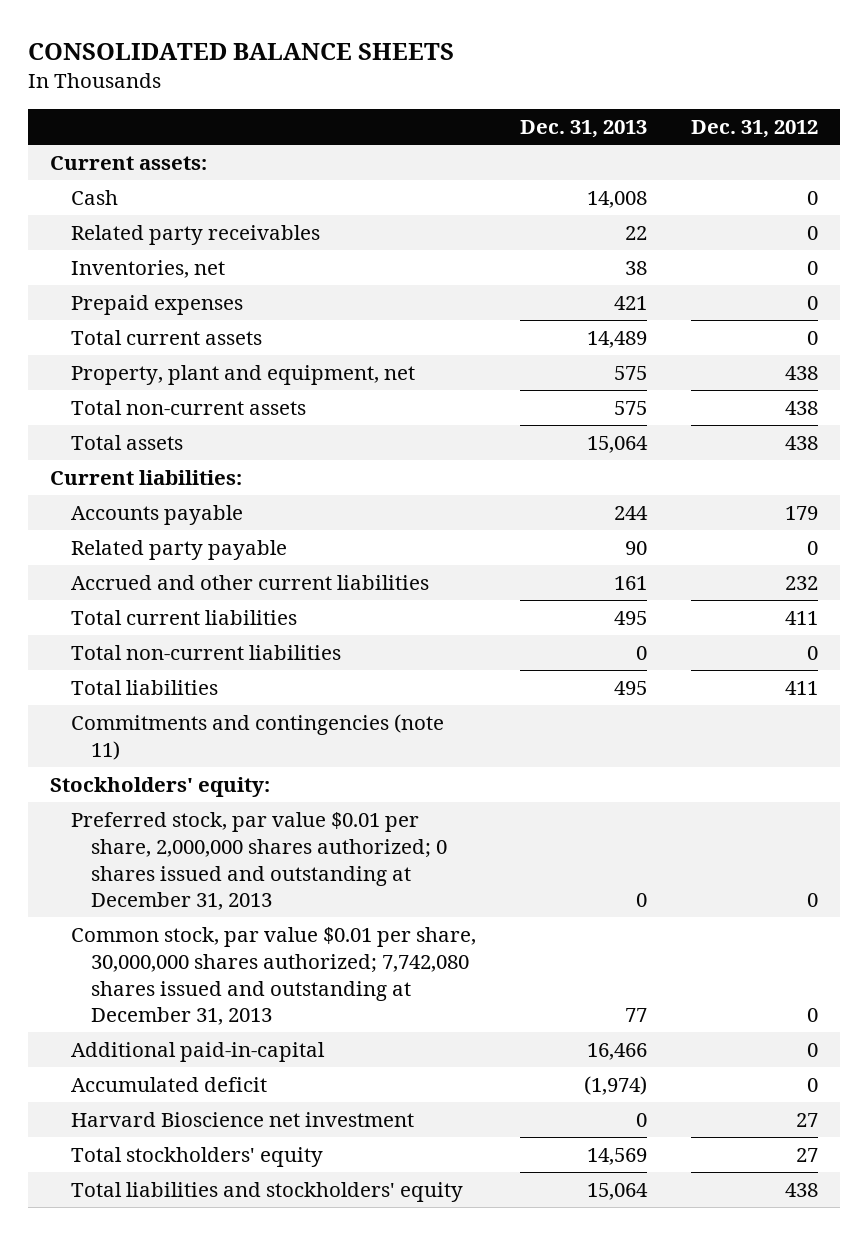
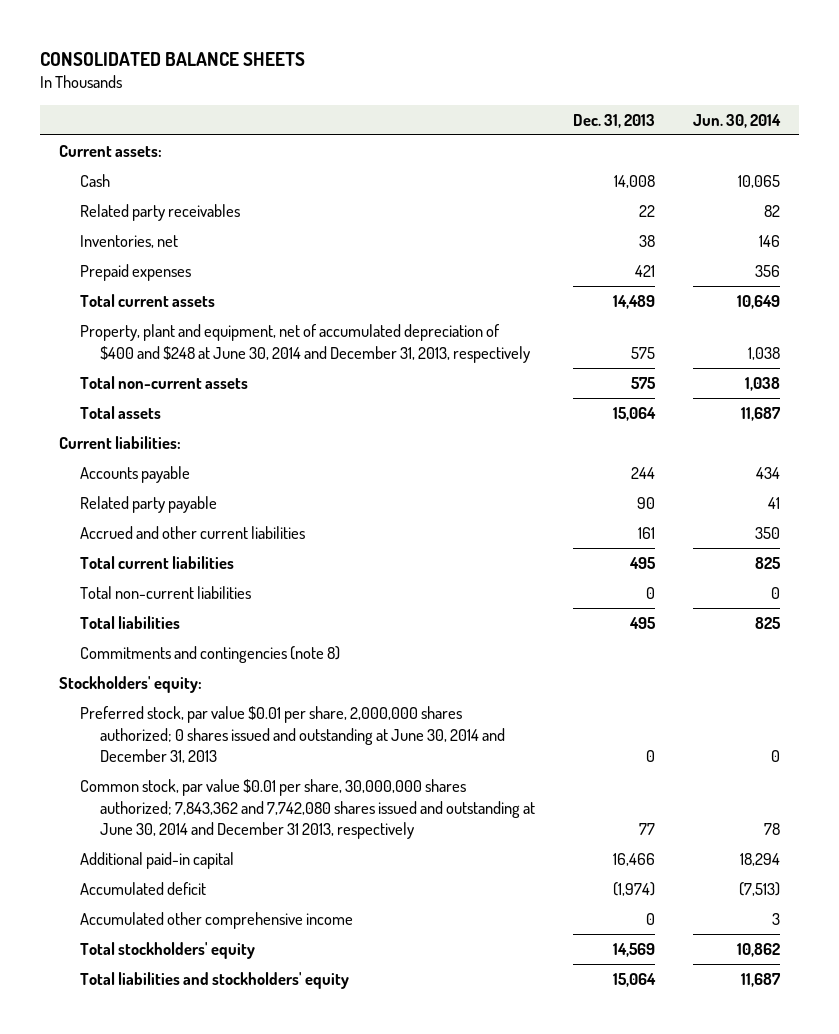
[690,120,818,139] Dec. 31, 2012 -> none
none -> [692,113,781,128] Jun. 30, 2014
[70,365,415,386] Property, plant and equipment, net -> [79,324,531,363] Property, plant and equipment, net of accumulated depreciation of $400 and $248 at June 30, 2014 and December 31, 2013, respectively
[70,714,444,760] Commitments and contingencies (note 11) -> [79,646,340,664] Commitments and contingencies (note 8)
[70,812,447,911] Preferred stock, par value $0.01 per share, 2,000,000 shares authorized; 0 shares issued and outstanding at December 31, 2013 -> [79,706,506,764] Preferred stock, par value $0.01 per share, 2,000,000 shares authorized; 0 shares issued and outstanding at June 30, 2014 and December 31, 2013
[70,927,476,1026] Common stock, par value $0.01 per share, 30,000,000 shares authorized; 7,742,080 shares issued and outstanding at December 31, 2013 -> [79,779,536,840] Common stock, par value $0.01 per share, 30,000,000 shares authorized; 7,843,362 and 7,742,080 shares issued and outstanding at June 30, 2014 and December 31 2013, respectively
[70,1042,325,1063] Additional paid-in-capital -> [79,852,234,870] Additional paid-in capital
[70,1112,414,1128] Harvard Bioscience net investment -> none
none -> [79,912,353,930] Accumulated other comprehensive income

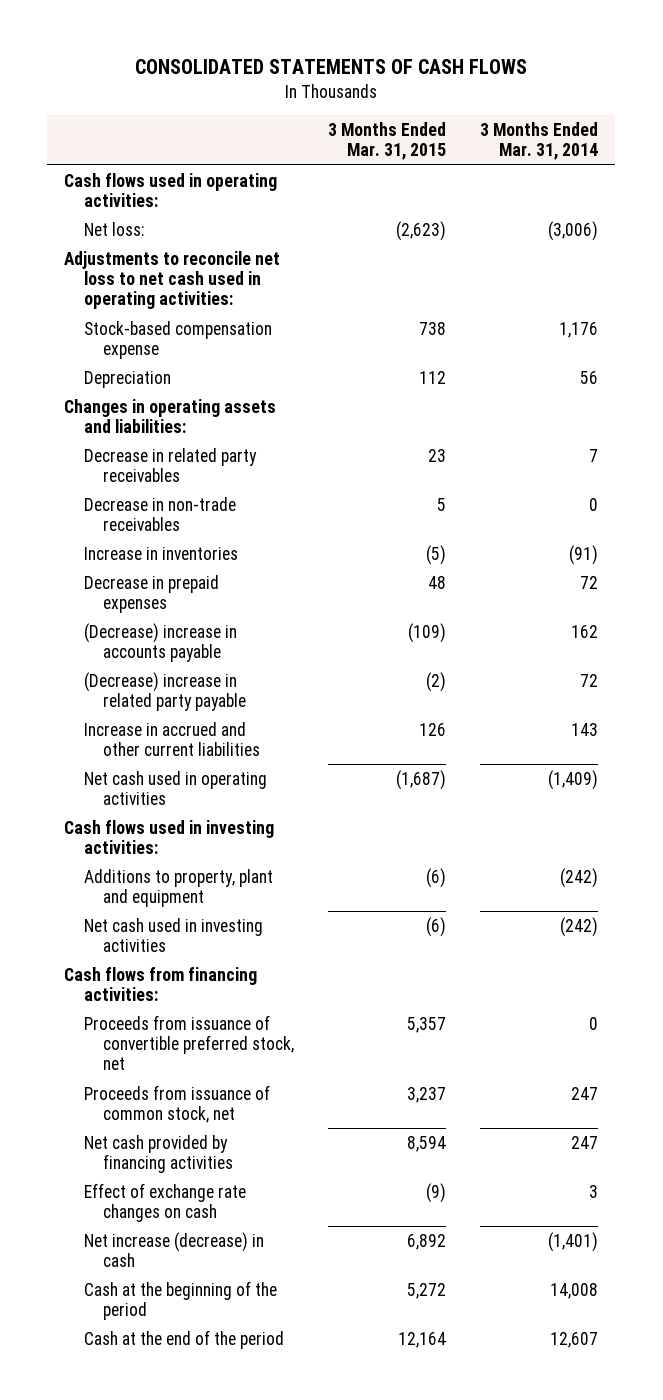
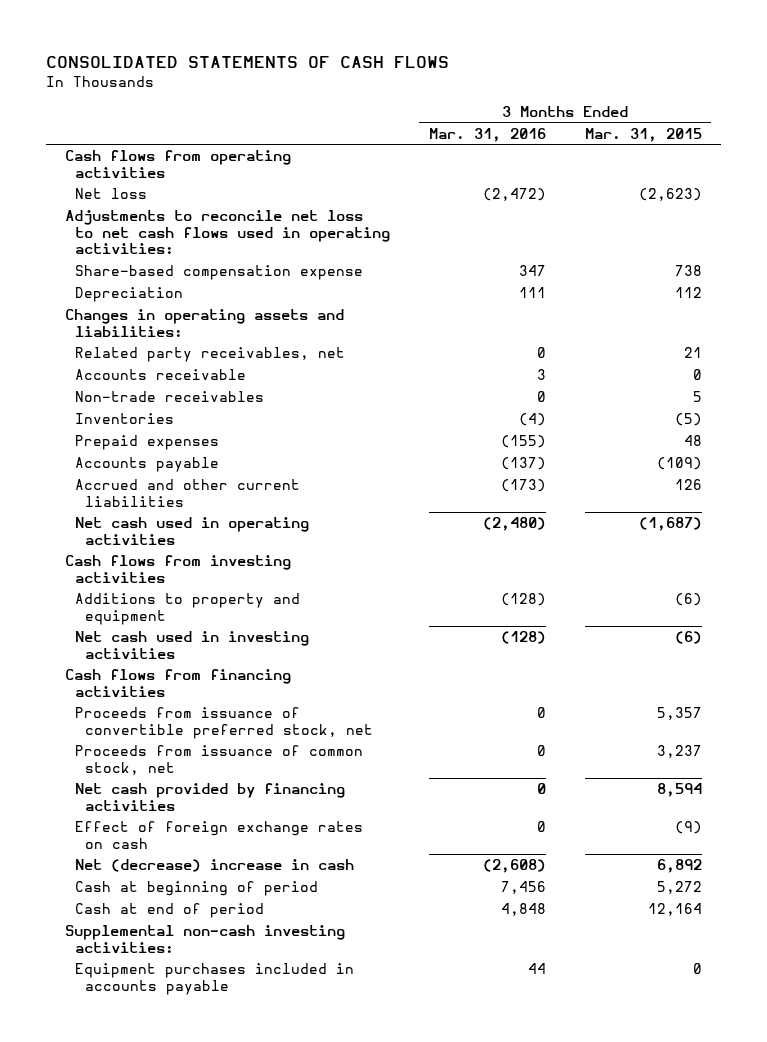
[480,121,599,161] 3 Months Ended Mar. 31, 2014 -> none
none -> [428,127,546,142] Mar. 31, 2016
[64,172,278,207] Cash flows used in operating activities: -> [65,150,292,178] Cash flows from operating activities
[83,221,144,236] Net loss: -> [75,188,148,200] Net loss
[64,250,281,310] Adjustments to reconcile net loss to net cash used in operating activities: -> [65,210,391,255] Adjustments to reconcile net loss to net cash flows used in operating activities:
[83,320,272,359] Stock-based compensation expense -> [75,265,364,281] Share-based compensation expense
[83,671,247,711] (Decrease) increase in related party payable -> none
[83,447,257,482] Decrease in related party receivables -> [75,347,346,363] Related party receivables, net
[428,448,447,462] 23 -> [683,347,702,359] 21
none -> [75,369,247,381] Accounts receivable
[83,496,236,531] Decrease in non-trade receivables -> [75,391,265,403] Non-trade receivables
[83,546,238,560] Increase in inventories -> [75,413,175,425] Inventories
[83,574,219,613] Decrease in prepaid expenses -> [75,435,220,451] Prepaid expenses
[83,622,237,662] (Decrease) increase in accounts payable -> [75,457,220,473] Accounts payable
[83,721,261,756] Increase in accrued and other current liabilities -> [75,479,301,507] Accrued and other current liabilities
[64,819,275,854] Cash flows used in investing activities: -> [65,555,292,583] Cash flows from investing activities
[83,868,273,907] Additions to property, plant and equipment -> [75,593,301,625] Additions to property and equipment
[64,966,258,1001] Cash flows from financing activities: -> [65,669,292,697] Cash flows from financing activities
[83,1182,246,1222] Effect of exchange rate changes on cash -> [75,821,364,849] Effect of foreign exchange rates on cash
[83,1231,264,1267] Net increase (decrease) in cash -> [75,859,355,873] Net (decrease) increase in cash
[83,1280,277,1320] Cash at the beginning of the period -> [75,881,319,897] Cash at beginning of period
[83,1329,284,1349] Cash at the end of the period -> [75,903,265,919] Cash at end of period
none -> [65,925,346,953] Supplemental non-cash investing activities:
none -> [75,963,355,995] Equipment purchases included in accounts payable

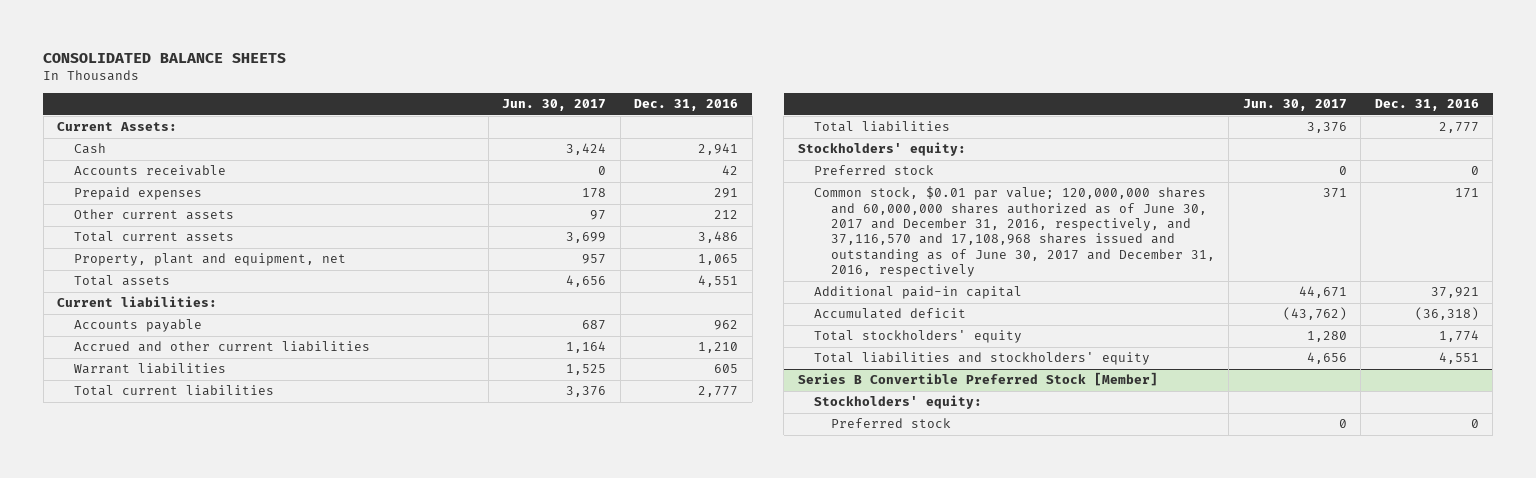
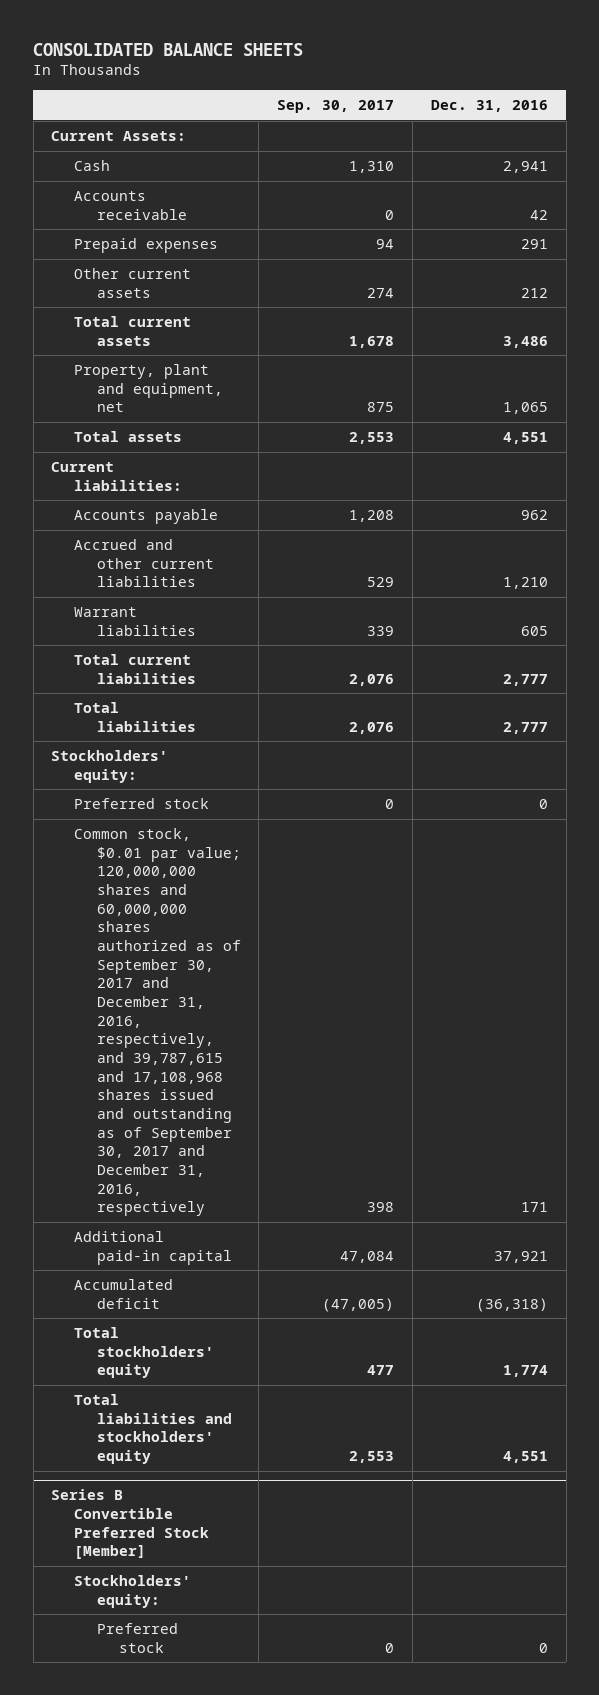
[502,99,607,112] Jun. 30, 2017 -> none
none -> [277,100,395,114] Sep. 30, 2017
[814,186,1215,277] Common stock, $0.01 par value; 120,000,000 shares and 60,000,000 shares authorized as of June 30, 2017 and December 31, 2016, respectively, and 37,116,570 and 17,108,968 shares issued and outstanding as of June 30, 2017 and December 31, 2016, respectively -> [73,828,241,1217] Common stock, $0.01 par value; 120,000,000 shares and 60,000,000 shares authorized as of September 30, 2017 and December 31, 2016, respectively, and 39,787,615 and 17,108,968 shares issued and outstanding as of September 30, 2017 and December 31, 2016, respectively

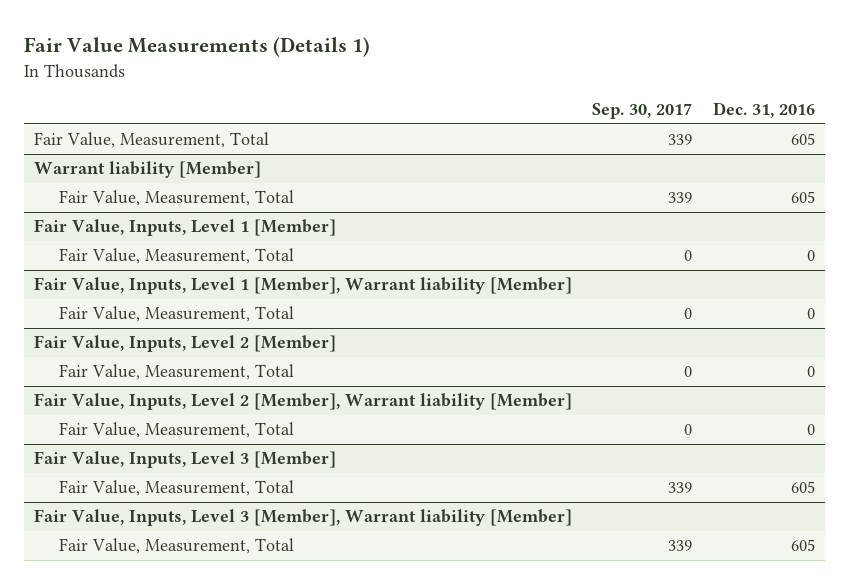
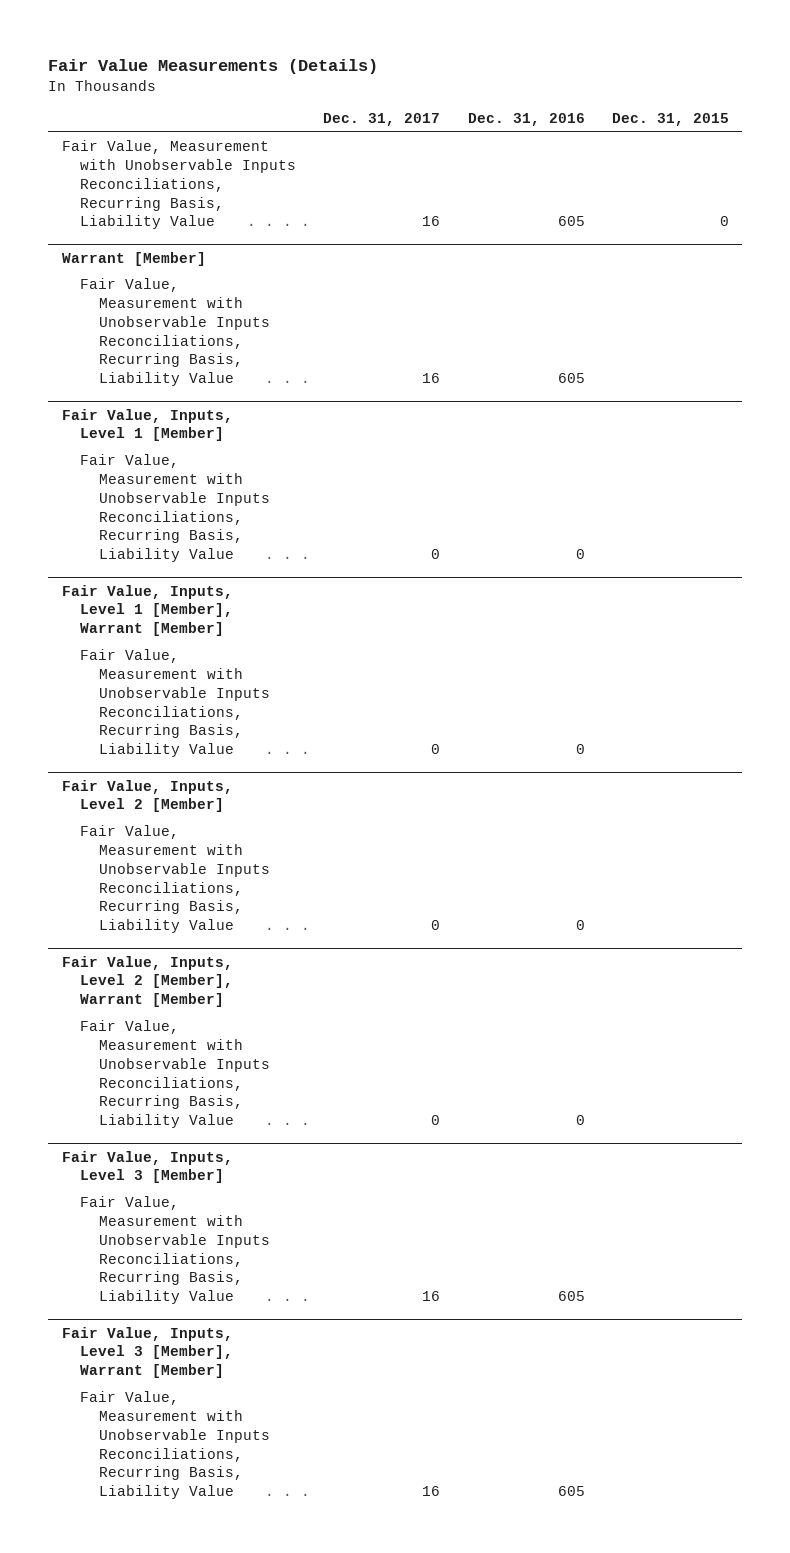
[24,37,371,58] Fair Value Measurements (Details 1) -> [48,58,379,74] Fair Value Measurements (Details)
[592,103,693,120] Sep. 30, 2017 -> none
none -> [323,113,441,127] Dec. 31, 2017
none -> [611,113,729,127] Dec. 31, 2015
[34,132,270,149] Fair Value, Measurement, Total -> [61,140,297,230] Fair Value, Measurement with Unobservable Inputs Reconciliations, Recurring Basis, Liability Value
[34,161,262,179] Warrant liability [Member] -> [61,251,206,266] Warrant [Member]
[59,190,295,207] Fair Value, Measurement, Total -> [80,278,270,387] Fair Value, Measurement with Unobservable Inputs Reconciliations, Recurring Basis, Liability Value
[59,248,295,265] Fair Value, Measurement, Total -> [80,454,270,563] Fair Value, Measurement with Unobservable Inputs Reconciliations, Recurring Basis, Liability Value
[34,277,573,295] Fair Value, Inputs, Level 1 [Member], Warrant liability [Member] -> [61,584,234,637] Fair Value, Inputs, Level 1 [Member], Warrant [Member]
[59,306,295,323] Fair Value, Measurement, Total -> [80,649,270,758] Fair Value, Measurement with Unobservable Inputs Reconciliations, Recurring Basis, Liability Value
[59,364,295,381] Fair Value, Measurement, Total -> [80,825,270,934] Fair Value, Measurement with Unobservable Inputs Reconciliations, Recurring Basis, Liability Value
[34,393,573,411] Fair Value, Inputs, Level 2 [Member], Warrant liability [Member] -> [61,955,234,1008] Fair Value, Inputs, Level 2 [Member], Warrant [Member]
[59,422,295,439] Fair Value, Measurement, Total -> [80,1020,270,1129] Fair Value, Measurement with Unobservable Inputs Reconciliations, Recurring Basis, Liability Value
[59,480,295,497] Fair Value, Measurement, Total -> [80,1196,270,1305] Fair Value, Measurement with Unobservable Inputs Reconciliations, Recurring Basis, Liability Value
[34,509,573,527] Fair Value, Inputs, Level 3 [Member], Warrant liability [Member] -> [61,1326,234,1379] Fair Value, Inputs, Level 3 [Member], Warrant [Member]
[59,538,295,555] Fair Value, Measurement, Total -> [80,1391,270,1500] Fair Value, Measurement with Unobservable Inputs Reconciliations, Recurring Basis, Liability Value

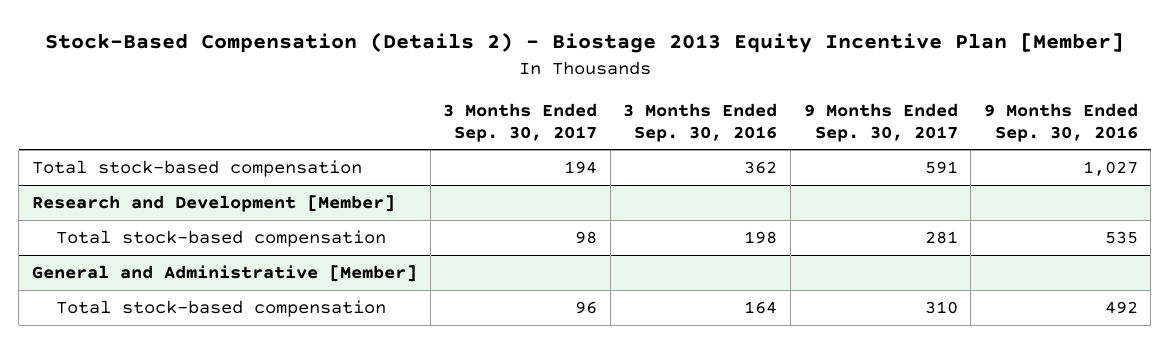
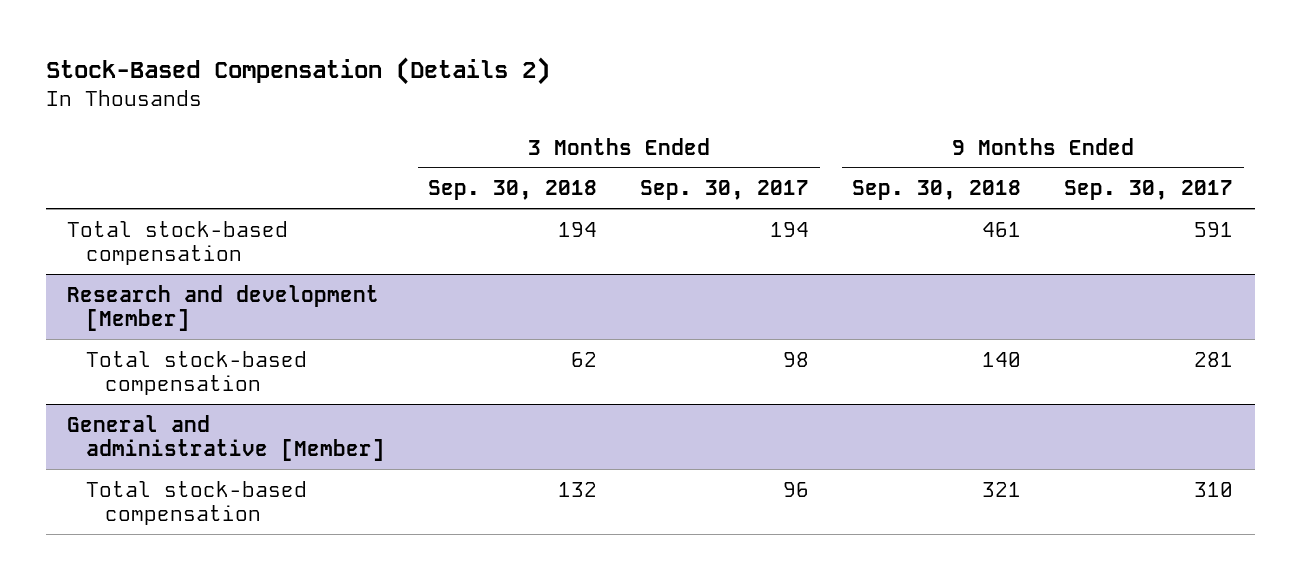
[44,32,1124,54] Stock-Based Compensation (Details 2) - Biostage 2013 Equity Incentive Plan [Member] -> [45,57,550,86] Stock-Based Compensation (Details 2)
[623,102,778,142] 3 Months Ended Sep. 30, 2016 -> none
[983,102,1138,142] 9 Months Ended Sep. 30, 2016 -> none
none -> [428,180,598,201] Sep. 30, 2018
none -> [852,180,1022,201] Sep. 30, 2018
[31,194,395,212] Research and Development [Member] -> [67,284,380,332] Research and development [Member]
[31,264,417,282] General and Administrative [Member] -> [67,414,386,462] General and administrative [Member]

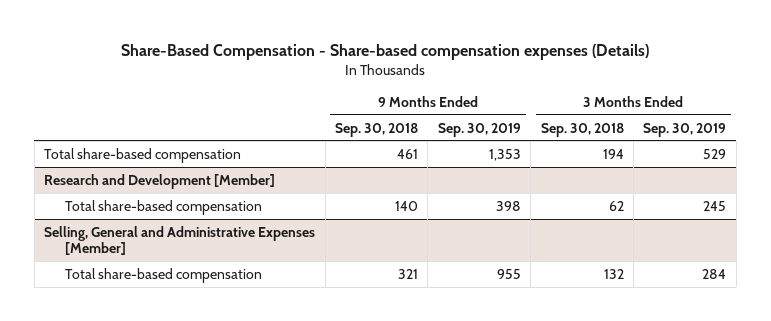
[45,57,550,86] Stock-Based Compensation (Details 2) -> [121,44,650,61] Share-Based Compensation - Share-based compensation expenses (Details)
[640,180,810,201] Sep. 30, 2017 -> none
[1064,180,1234,201] Sep. 30, 2017 -> none
none -> [437,122,521,137] Sep. 30, 2019
none -> [643,122,727,137] Sep. 30, 2019
[67,220,289,266] Total stock-based compensation -> [44,147,242,163] Total share-based compensation
[67,284,380,332] Research and development [Member] -> [44,173,276,189] Research and Development [Member]
[86,350,308,396] Total stock-based compensation -> [64,199,262,215] Total share-based compensation
[67,414,386,462] General and administrative [Member] -> [44,225,316,256] Selling, General and Administrative Expenses [Member]
[86,480,308,526] Total stock-based compensation -> [64,267,262,283] Total share-based compensation

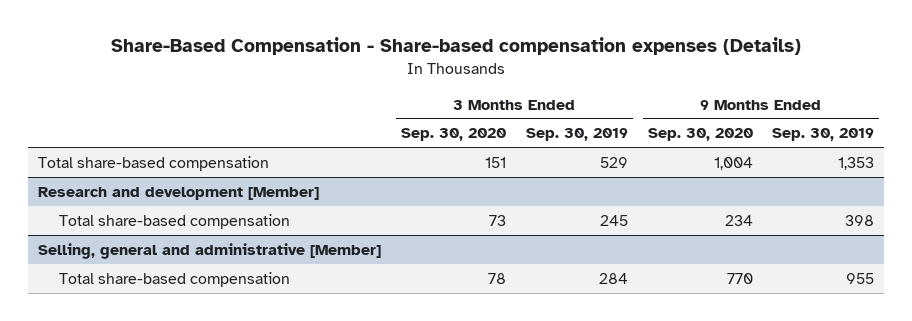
[335,122,419,137] Sep. 30, 2018 -> none
[540,122,624,137] Sep. 30, 2018 -> none
none -> [400,128,506,142] Sep. 30, 2020
none -> [647,128,753,142] Sep. 30, 2020
[44,173,276,189] Research and Development [Member] -> [37,186,319,200] Research and development [Member]
[44,225,316,256] Selling, General and Administrative Expenses [Member] -> [37,242,381,259] Selling, general and administrative [Member]

